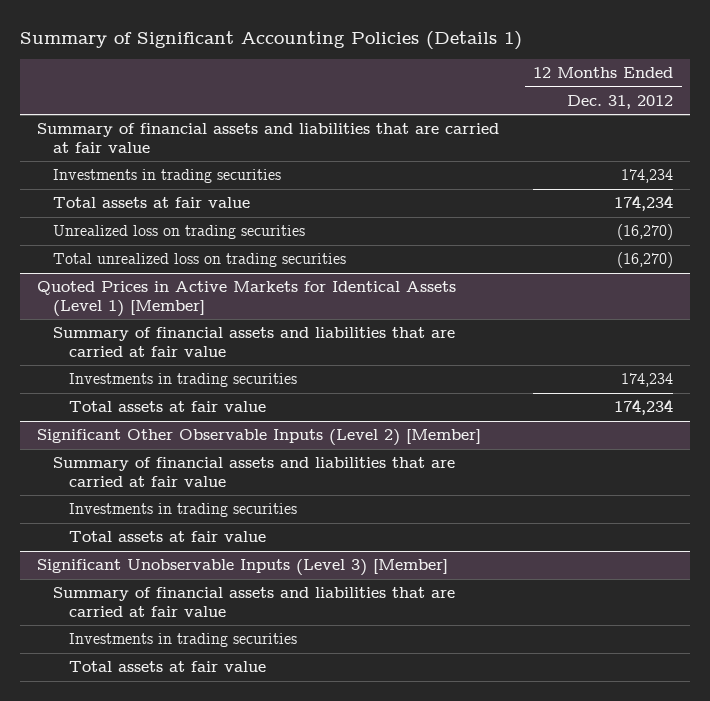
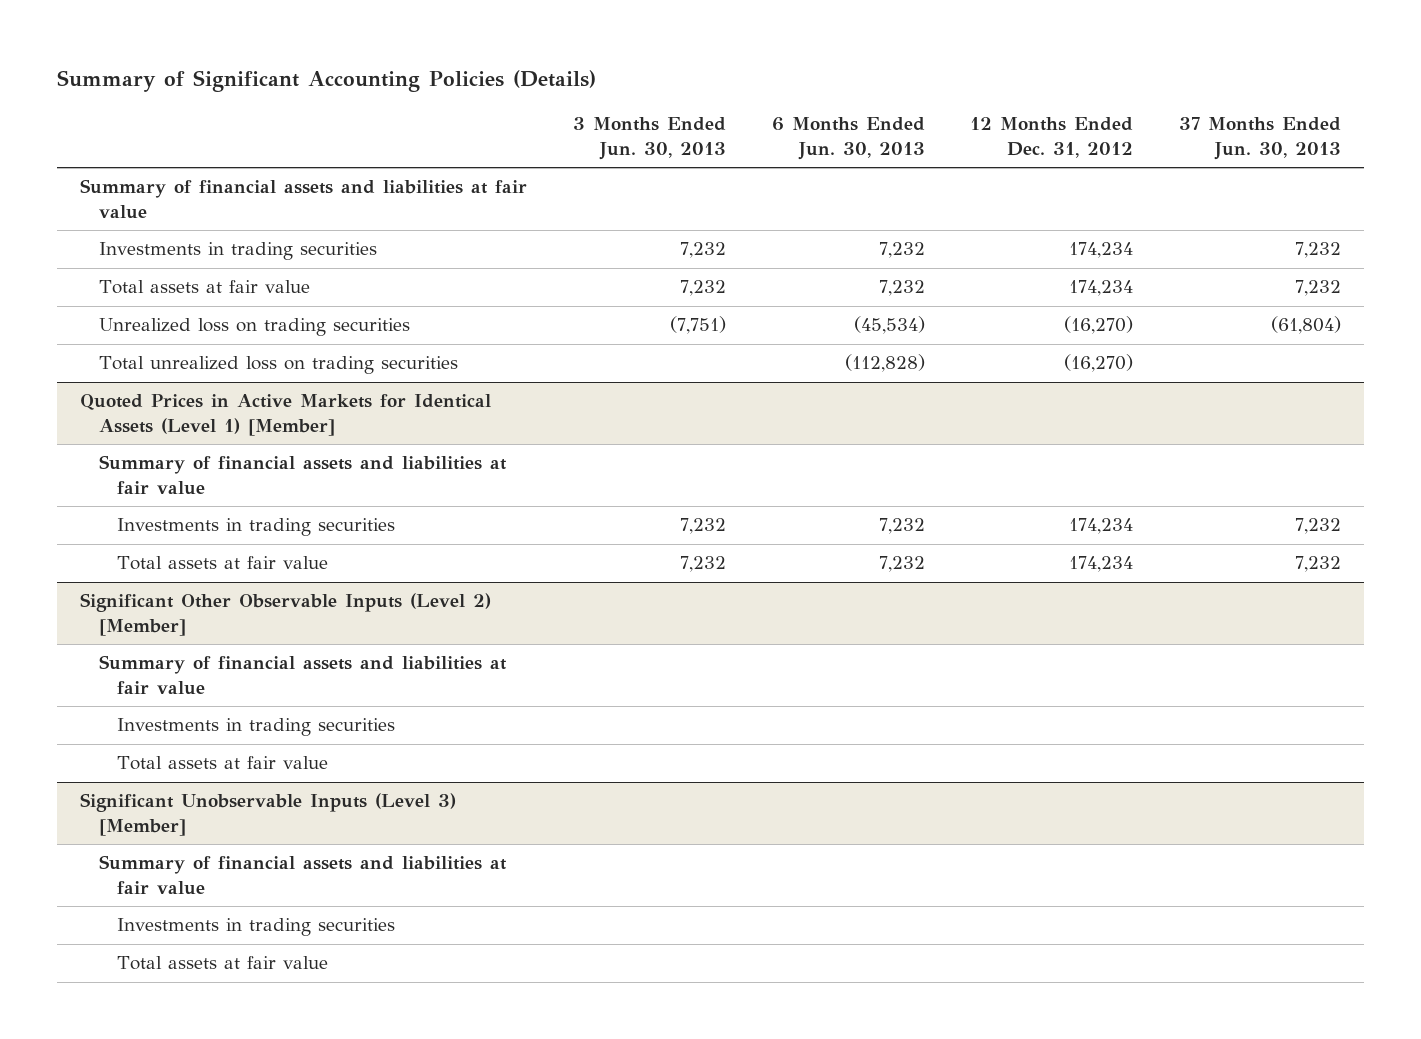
[19,30,522,50] Summary of Significant Accounting Policies (Details 1) -> [56,70,596,93] Summary of Significant Accounting Policies (Details)
none -> [572,117,726,160] 3 Months Ended Jun. 30, 2013
none -> [771,117,925,160] 6 Months Ended Jun. 30, 2013
none -> [1179,117,1342,160] 37 Months Ended Jun. 30, 2013
[36,123,499,153] Summary of financial assets and liabilities that are carried at fair value -> [79,179,527,219] Summary of financial assets and liabilities at fair value
[53,327,456,357] Summary of financial assets and liabilities that are carried at fair value -> [98,455,507,495] Summary of financial assets and liabilities at fair value
[53,457,456,487] Summary of financial assets and liabilities that are carried at fair value -> [98,655,507,695] Summary of financial assets and liabilities at fair value
[53,587,456,617] Summary of financial assets and liabilities that are carried at fair value -> [98,855,507,895] Summary of financial assets and liabilities at fair value

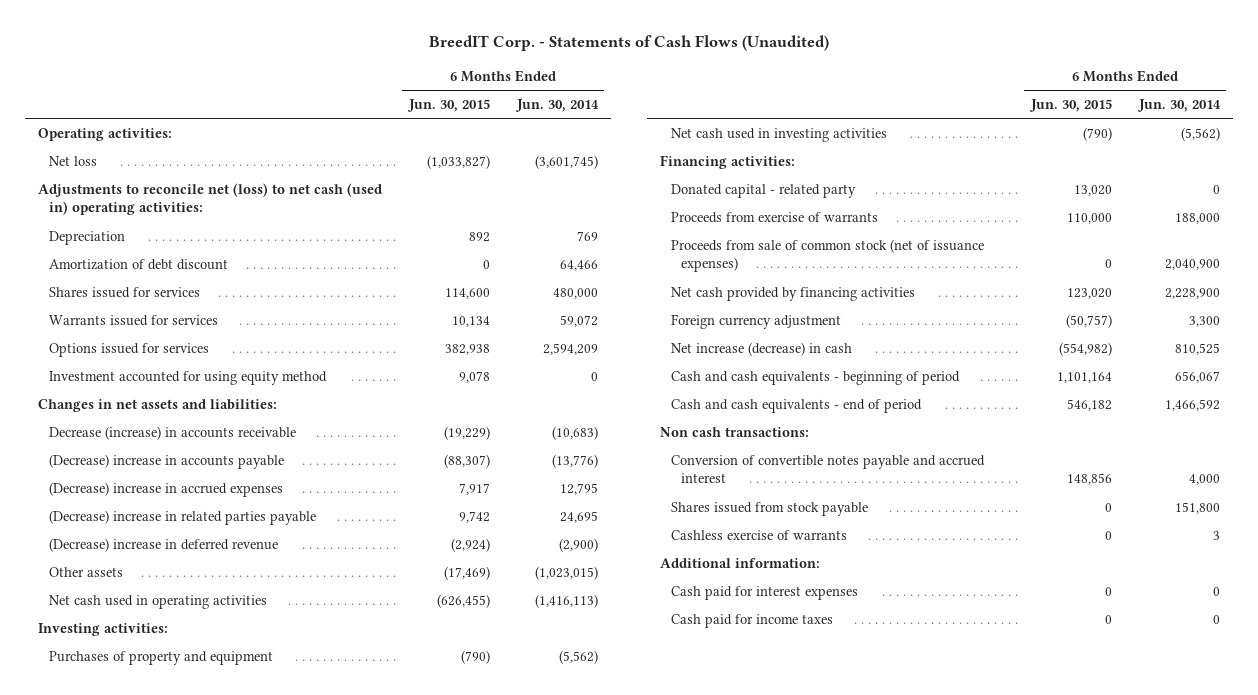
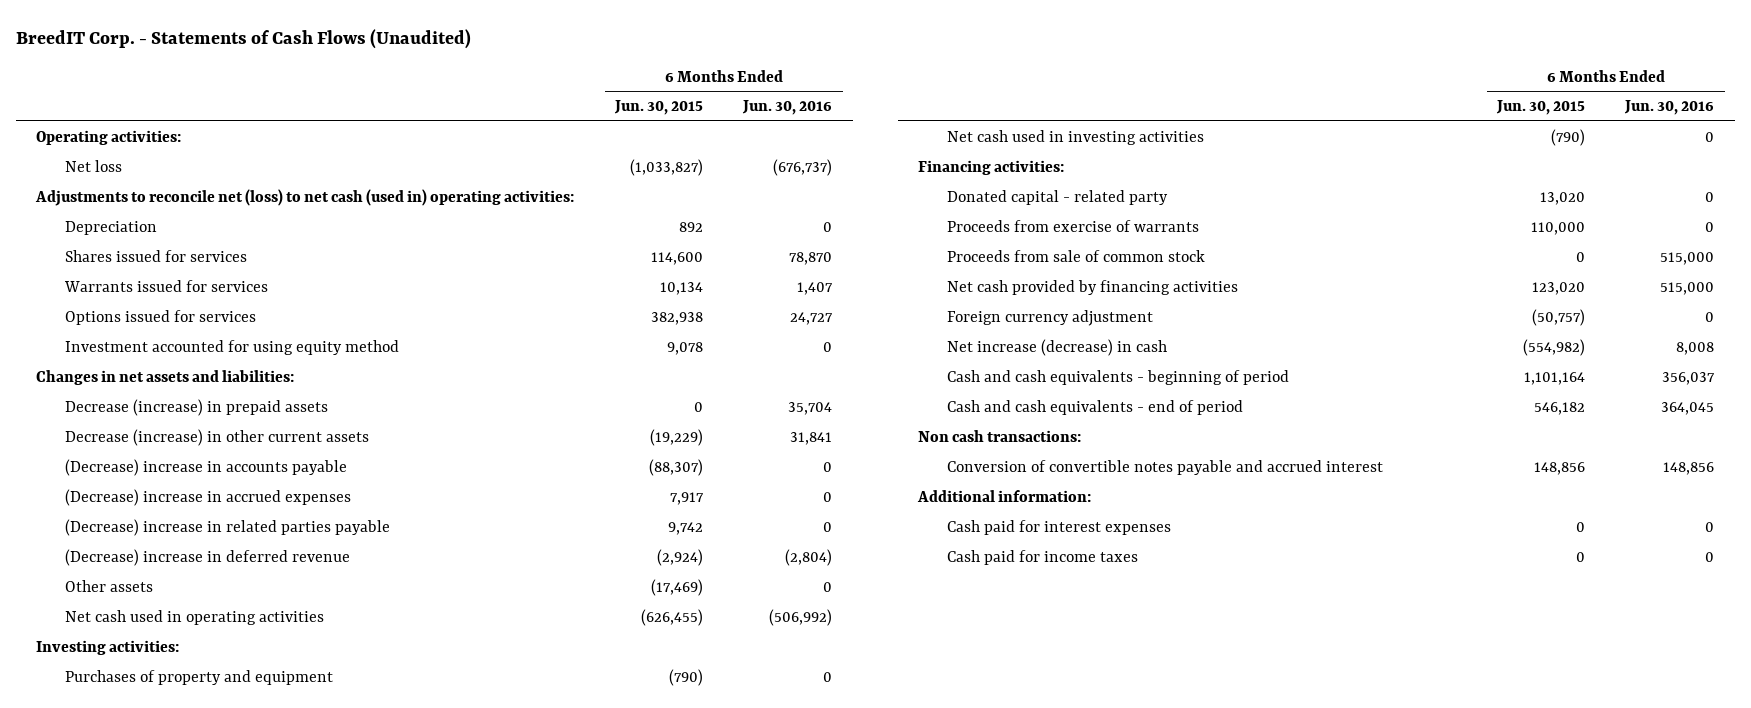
[514,98,599,112] Jun. 30, 2014 -> none
none -> [742,100,833,116] Jun. 30, 2016
[48,258,228,270] Amortization of debt discount -> none
none -> [64,398,328,416] Decrease (increase) in prepaid assets
[48,425,296,440] Decrease (increase) in accounts receivable -> [64,428,369,446] Decrease (increase) in other current assets
[670,238,984,273] Proceeds from sale of common stock (net of issuance expenses) -> [946,249,1205,262] Proceeds from sale of common stock
[670,501,868,516] Shares issued from stock payable -> none
[670,529,847,540] Cashless exercise of warrants -> none

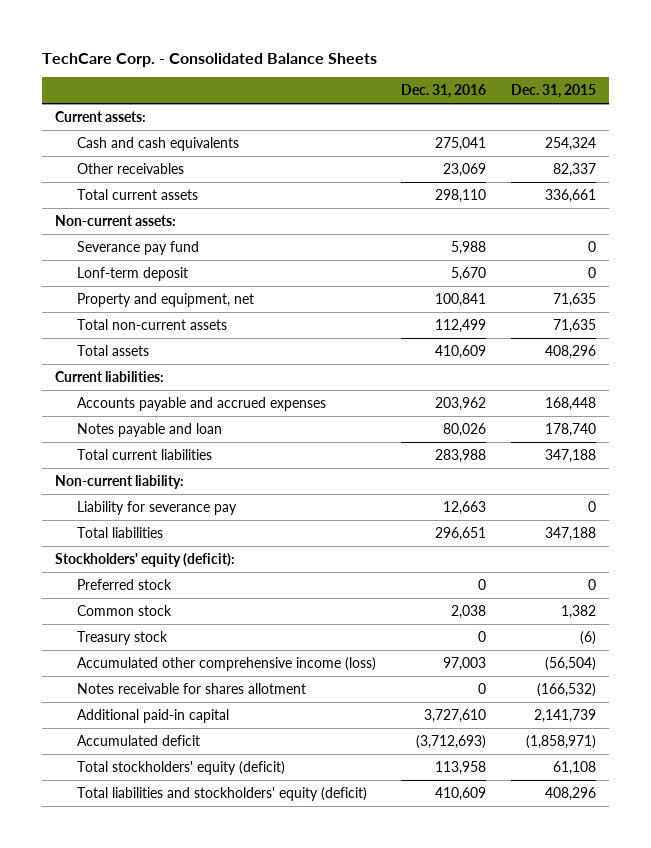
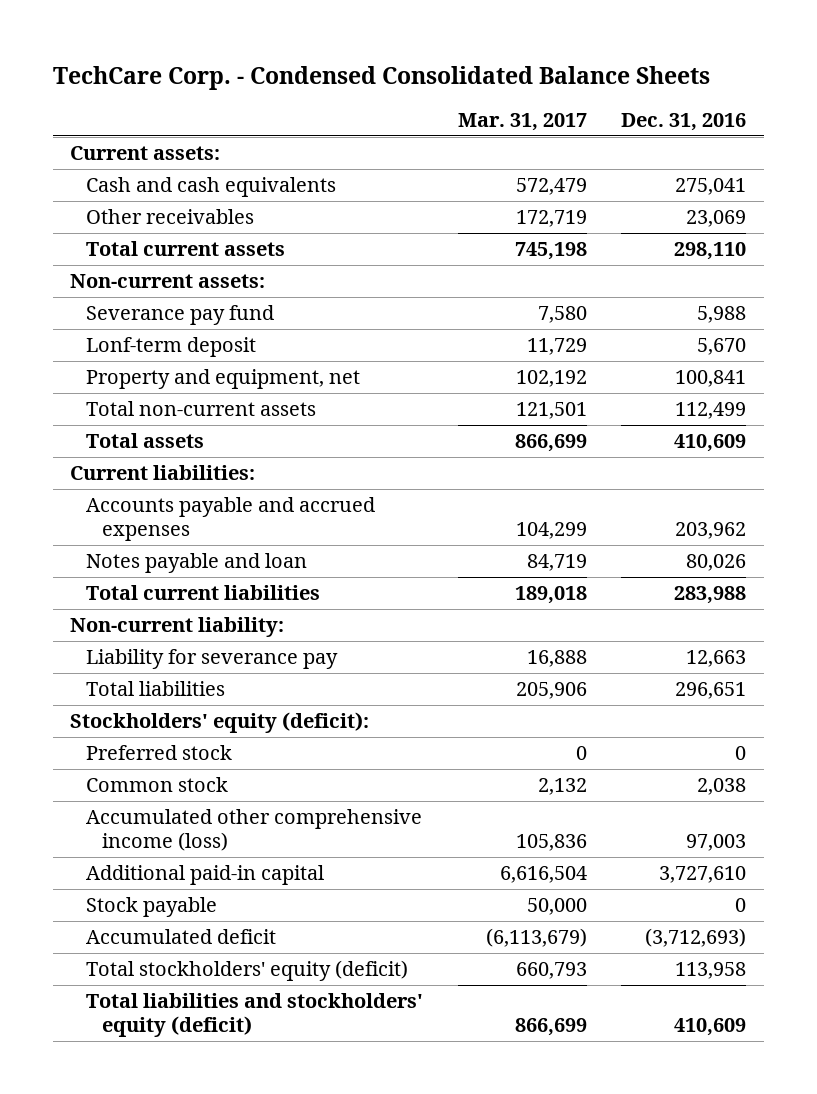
[42,52,378,67] TechCare Corp. - Consolidated Balance Sheets -> [52,66,710,91] TechCare Corp. - Condensed Consolidated Balance Sheets
[511,84,597,99] Dec. 31, 2015 -> none
none -> [457,113,587,132] Mar. 31, 2017
[76,630,168,645] Treasury stock -> none
[76,682,306,694] Notes receivable for shares allotment -> none
none -> [86,897,218,918] Stock payable

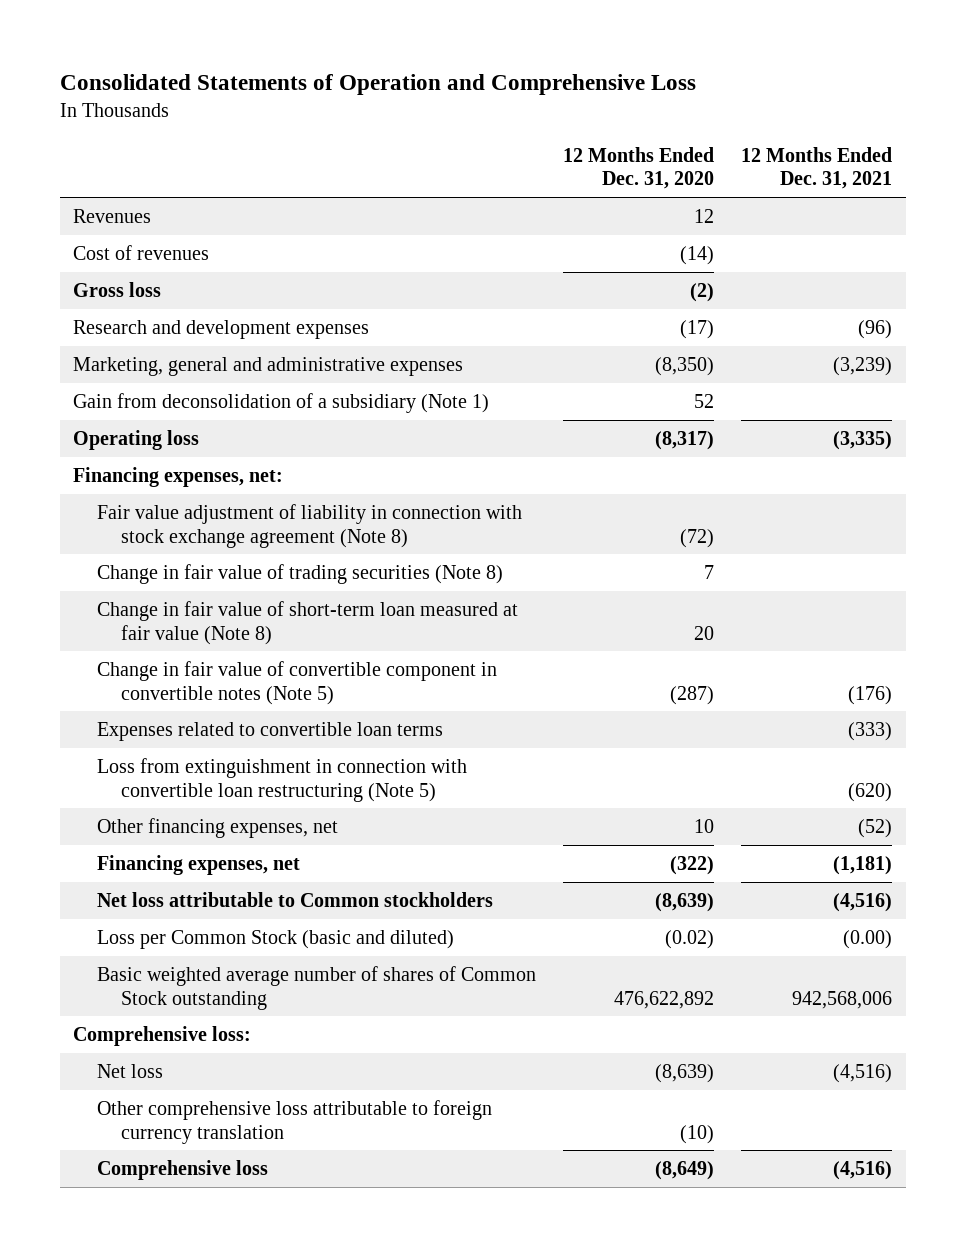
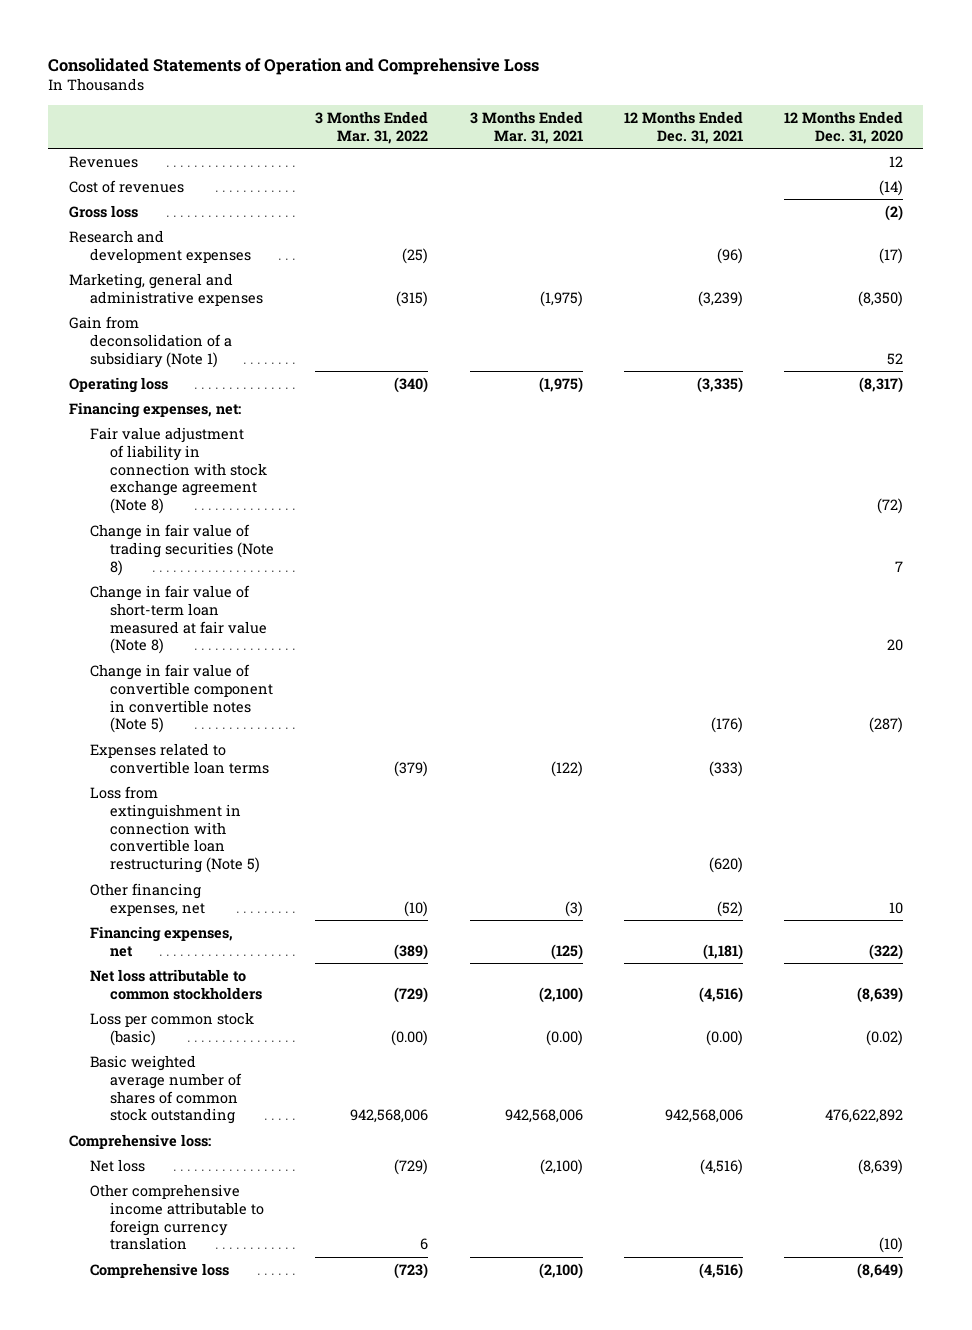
none -> [315,110,429,144] 3 Months Ended Mar. 31, 2022
none -> [469,110,583,144] 3 Months Ended Mar. 31, 2021
[96,891,493,907] Net loss attributable to Common stockholders -> [89,968,263,1000] Net loss attributable to common stockholders
[96,929,454,949] Loss per Common Stock (basic and diluted) -> [89,1011,254,1046] Loss per common stock (basic)
[96,965,536,1010] Basic weighted average number of shares of Common Stock outstanding -> [89,1054,243,1125] Basic weighted average number of shares of common stock outstanding
[96,1099,492,1144] Other comprehensive loss attributable to foreign currency translation -> [89,1183,265,1251] Other comprehensive income attributable to foreign currency translation

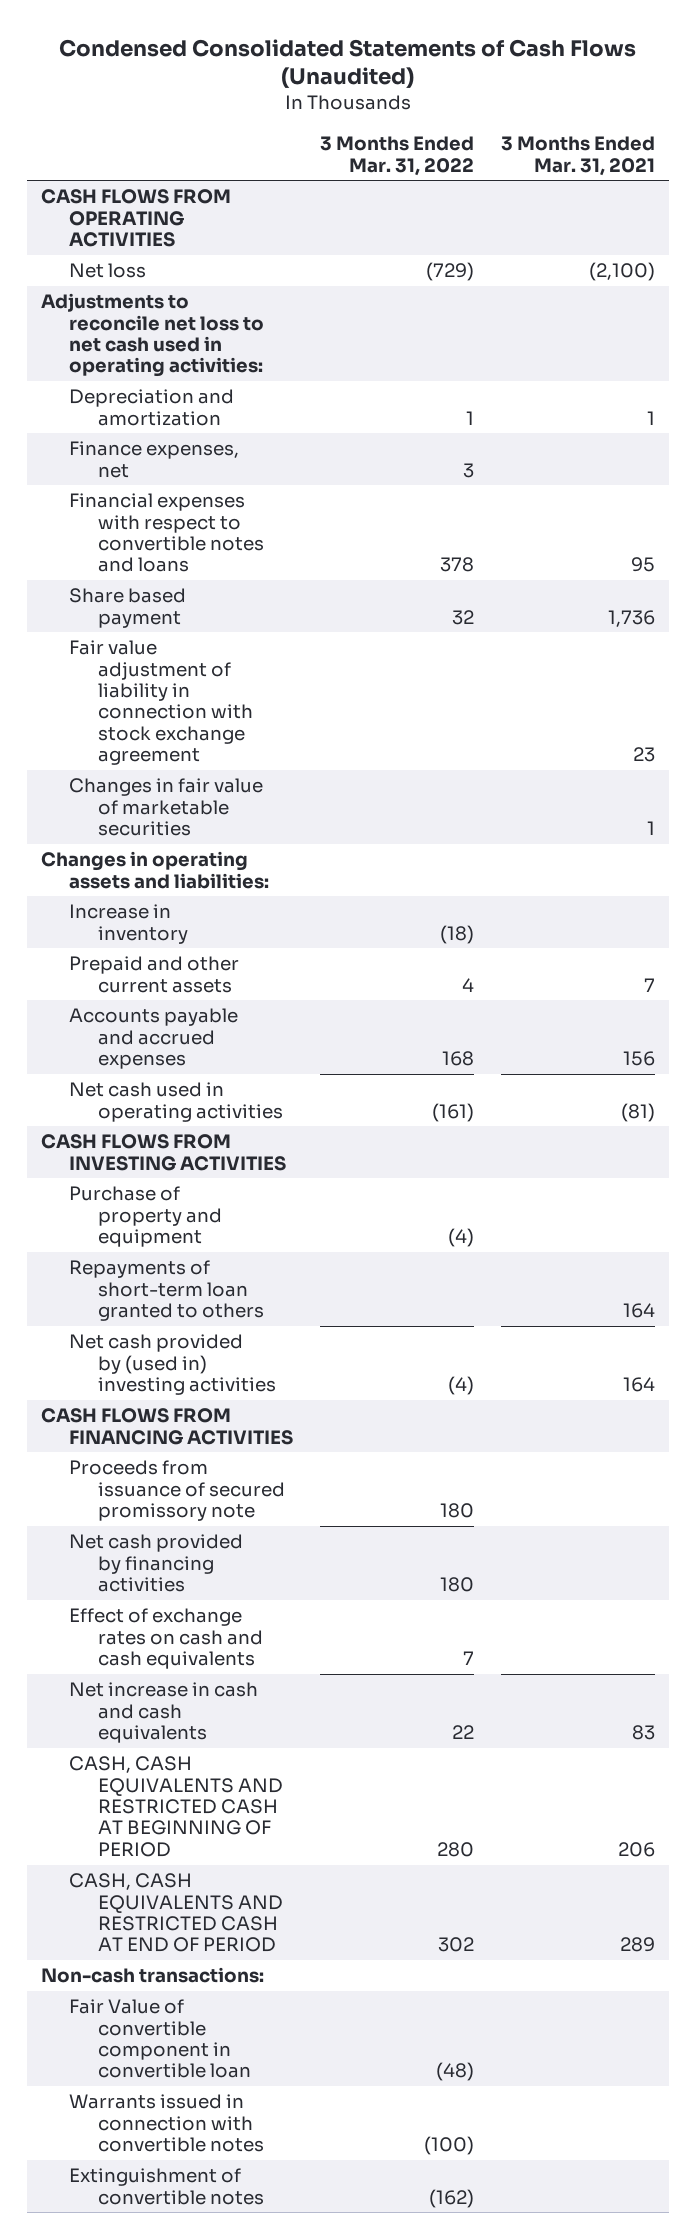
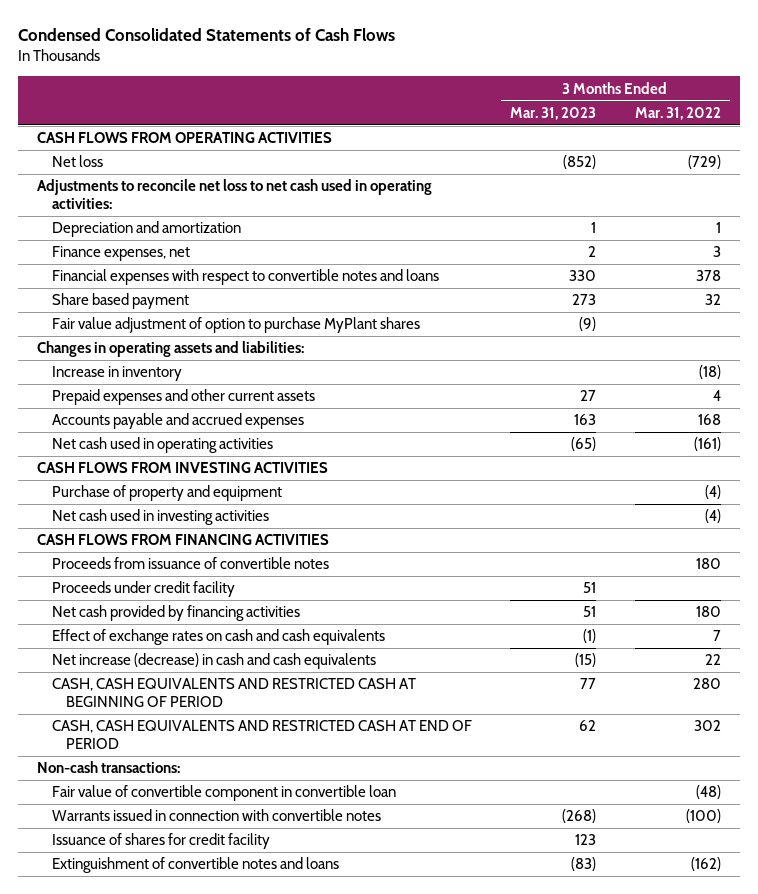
[58,38,636,89] Condensed Consolidated Statements of Cash Flows (Unaudited) -> [18,28,396,42] Condensed Consolidated Statements of Cash Flows
[501,136,656,176] 3 Months Ended Mar. 31, 2021 -> none
none -> [510,106,597,120] Mar. 31, 2023
[69,778,264,837] Changes in fair value of marketable securities -> none
[69,640,254,766] Fair value adjustment of liability in connection with stock exchange agreement -> [51,317,420,334] Fair value adjustment of option to purchase MyPlant shares
[69,956,240,993] Prepaid and other current assets -> [51,389,315,406] Prepaid expenses and other current assets
[69,1260,265,1322] Repayments of short-term loan granted to others -> none
[69,1334,277,1396] Net cash provided by (used in) investing activities -> [51,509,269,526] Net cash used in investing activities
[69,1460,286,1522] Proceeds from issuance of secured promissory note -> [51,557,329,570] Proceeds from issuance of convertible notes
none -> [51,581,235,598] Proceeds under credit facility
[69,1682,259,1744] Net increase in cash and cash equivalents -> [51,653,376,670] Net increase (decrease) in cash and cash equivalents
[69,1999,252,2079] Fair Value of convertible component in convertible loan -> [51,785,396,802] Fair value of convertible component in convertible loan
none -> [51,833,270,850] Issuance of shares for credit facility
[69,2168,265,2205] Extinguishment of convertible notes -> [51,857,339,874] Extinguishment of convertible notes and loans

